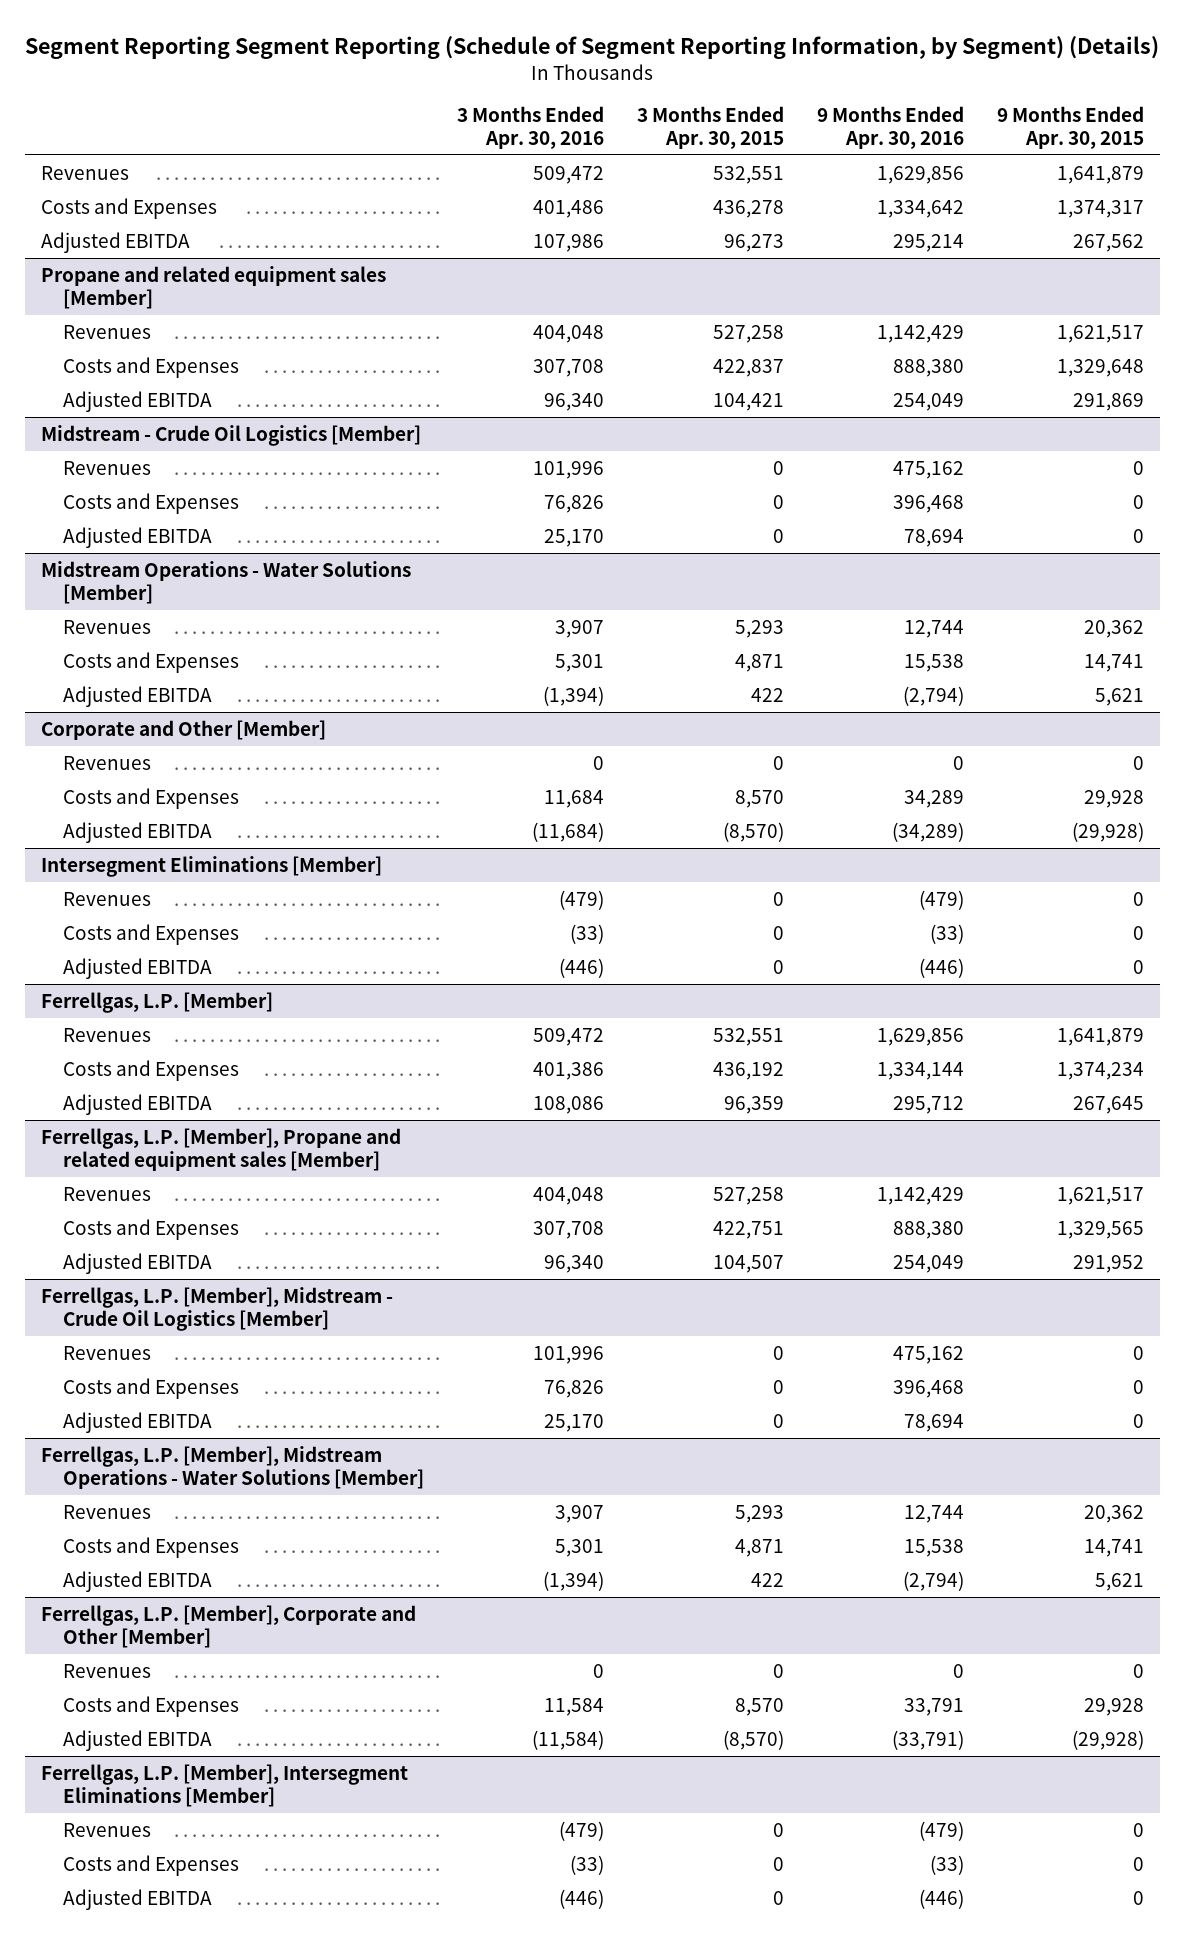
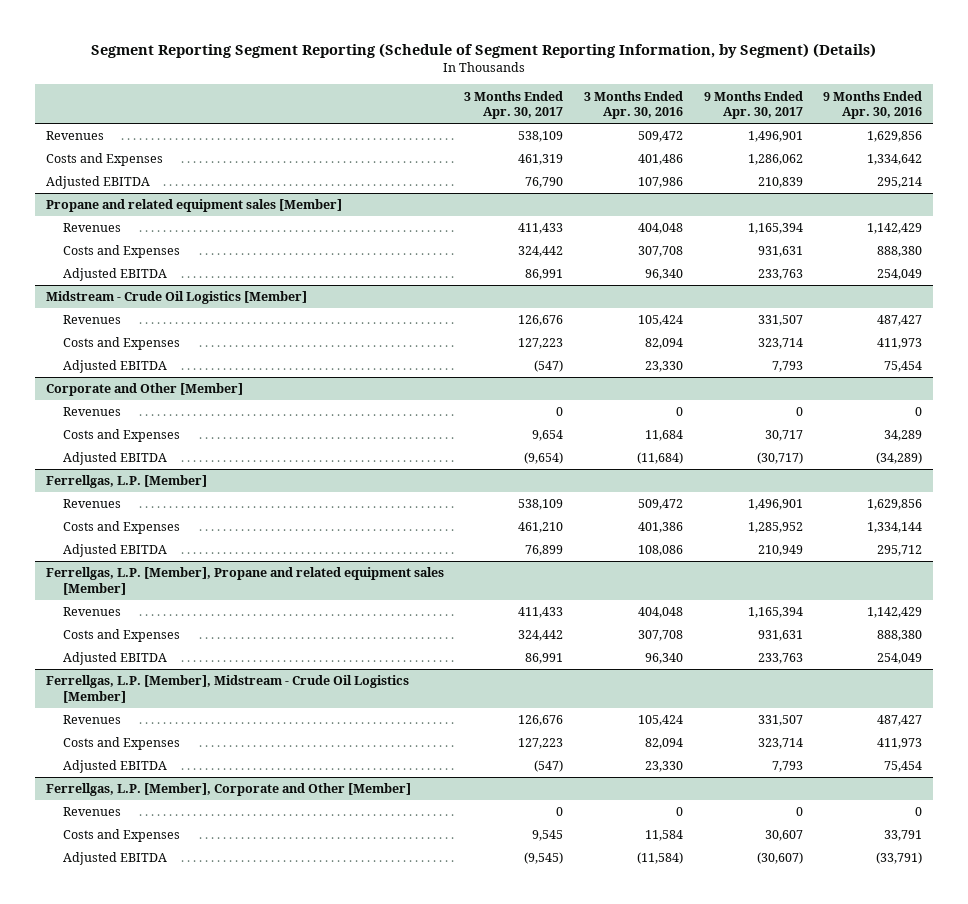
[636,106,784,150] 3 Months Ended Apr. 30, 2015 -> none
[996,106,1144,150] 9 Months Ended Apr. 30, 2015 -> none
none -> [464,90,564,120] 3 Months Ended Apr. 30, 2017
none -> [703,90,803,120] 9 Months Ended Apr. 30, 2017
[41,560,412,604] Midstream Operations - Water Solutions [Member] -> none
[62,619,151,634] Revenues -> none
[62,651,239,673] Costs and Expenses -> none
[62,685,212,707] Adjusted EBITDA -> none
[532,460,604,479] 101,996 -> [637,315,683,327] 105,424
[892,460,964,479] 475,162 -> [877,315,923,327] 487,427
[543,494,604,513] 76,826 -> [644,338,683,350] 82,094
[892,494,964,513] 396,468 -> [877,338,923,350] 411,973
[543,528,604,547] 25,170 -> [644,361,683,373] 23,330
[903,528,964,547] 78,694 -> [884,361,923,373] 75,454
[41,855,383,877] Intersegment Eliminations [Member] -> none
[62,891,151,906] Revenues -> none
[62,923,239,945] Costs and Expenses -> none
[62,957,212,979] Adjusted EBITDA -> none
[41,1445,424,1489] Ferrellgas, L.P. [Member], Midstream Operations - Water Solutions [Member] -> none
[62,1504,151,1519] Revenues -> none
[62,1536,239,1558] Costs and Expenses -> none
[62,1570,212,1592] Adjusted EBITDA -> none
[532,1345,604,1364] 101,996 -> [637,715,683,727] 105,424
[892,1345,964,1364] 475,162 -> [877,715,923,727] 487,427
[543,1379,604,1398] 76,826 -> [644,738,683,750] 82,094
[892,1379,964,1398] 396,468 -> [877,738,923,750] 411,973
[543,1413,604,1432] 25,170 -> [644,761,683,773] 23,330
[903,1413,964,1432] 78,694 -> [884,761,923,773] 75,454
[41,1763,409,1807] Ferrellgas, L.P. [Member], Intersegment Eliminations [Member] -> none
[62,1822,151,1837] Revenues -> none
[62,1854,239,1876] Costs and Expenses -> none
[62,1888,212,1910] Adjusted EBITDA -> none

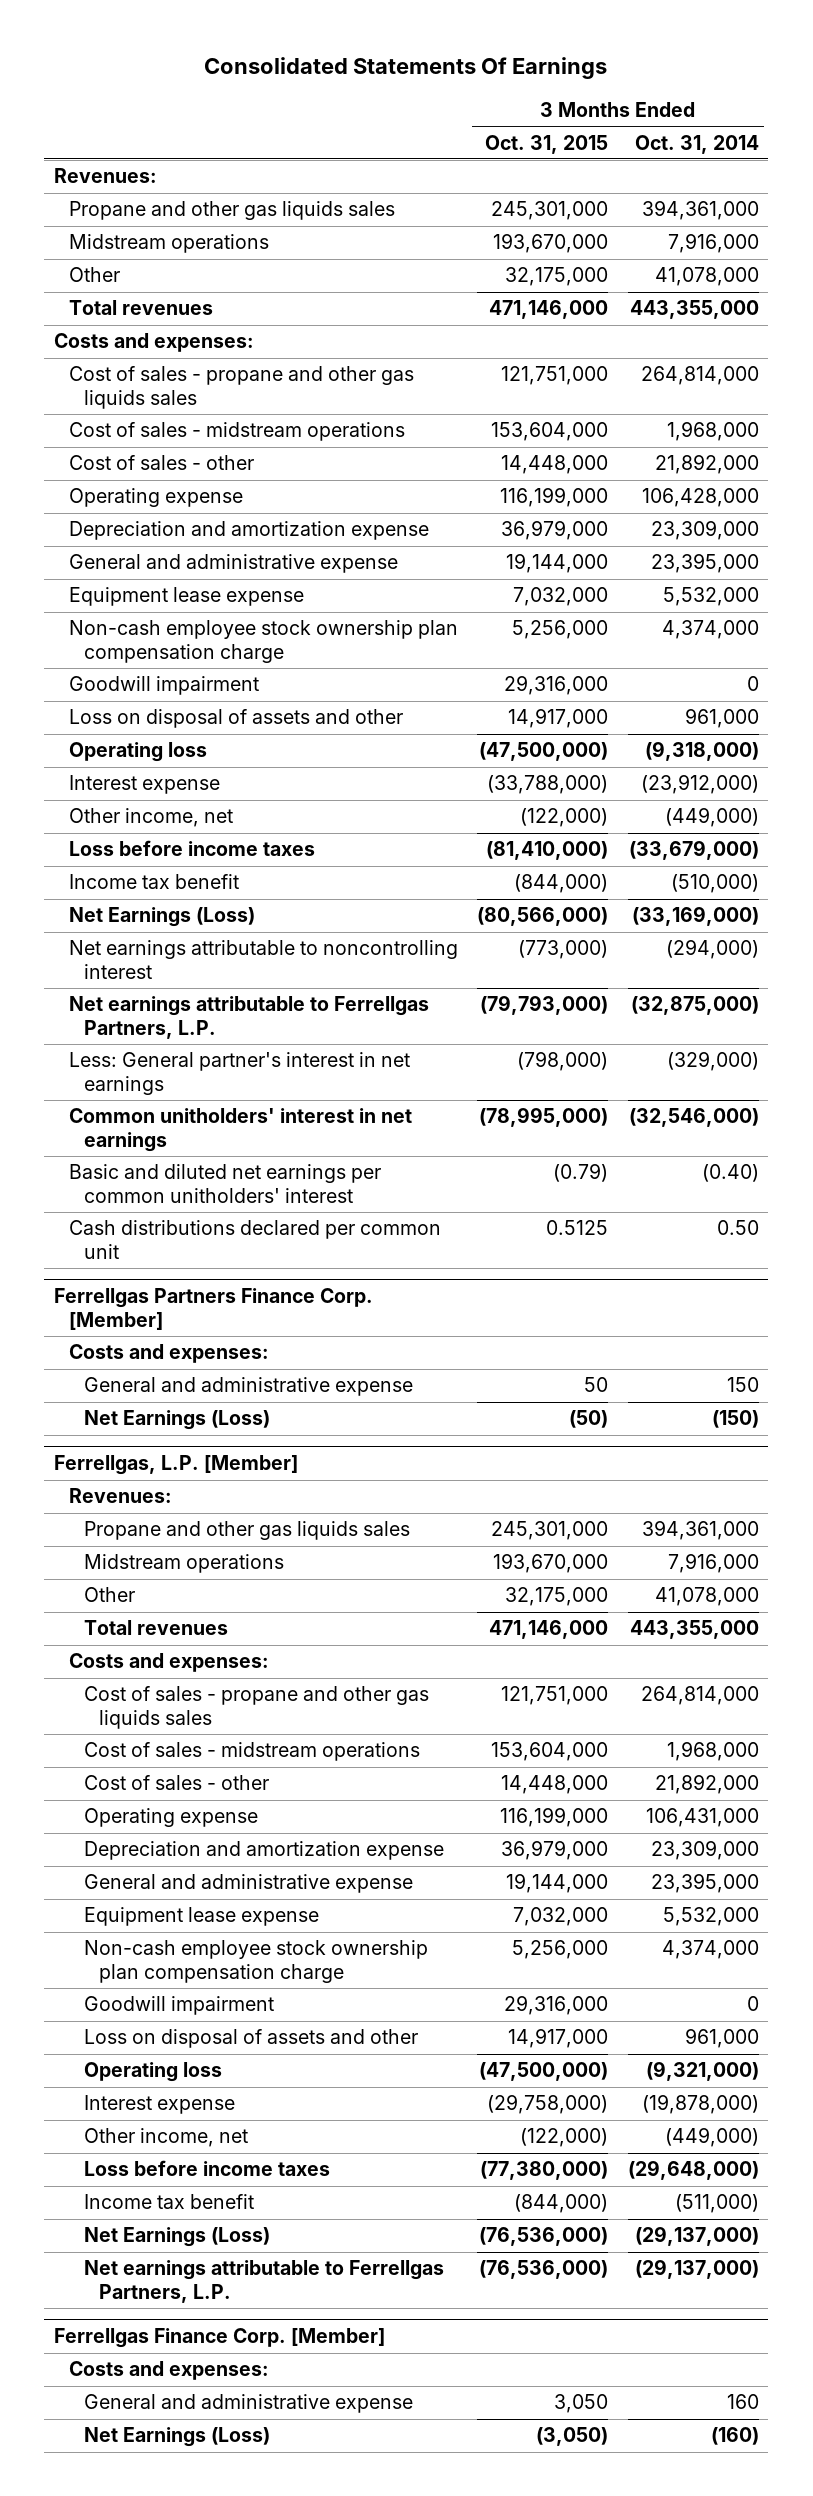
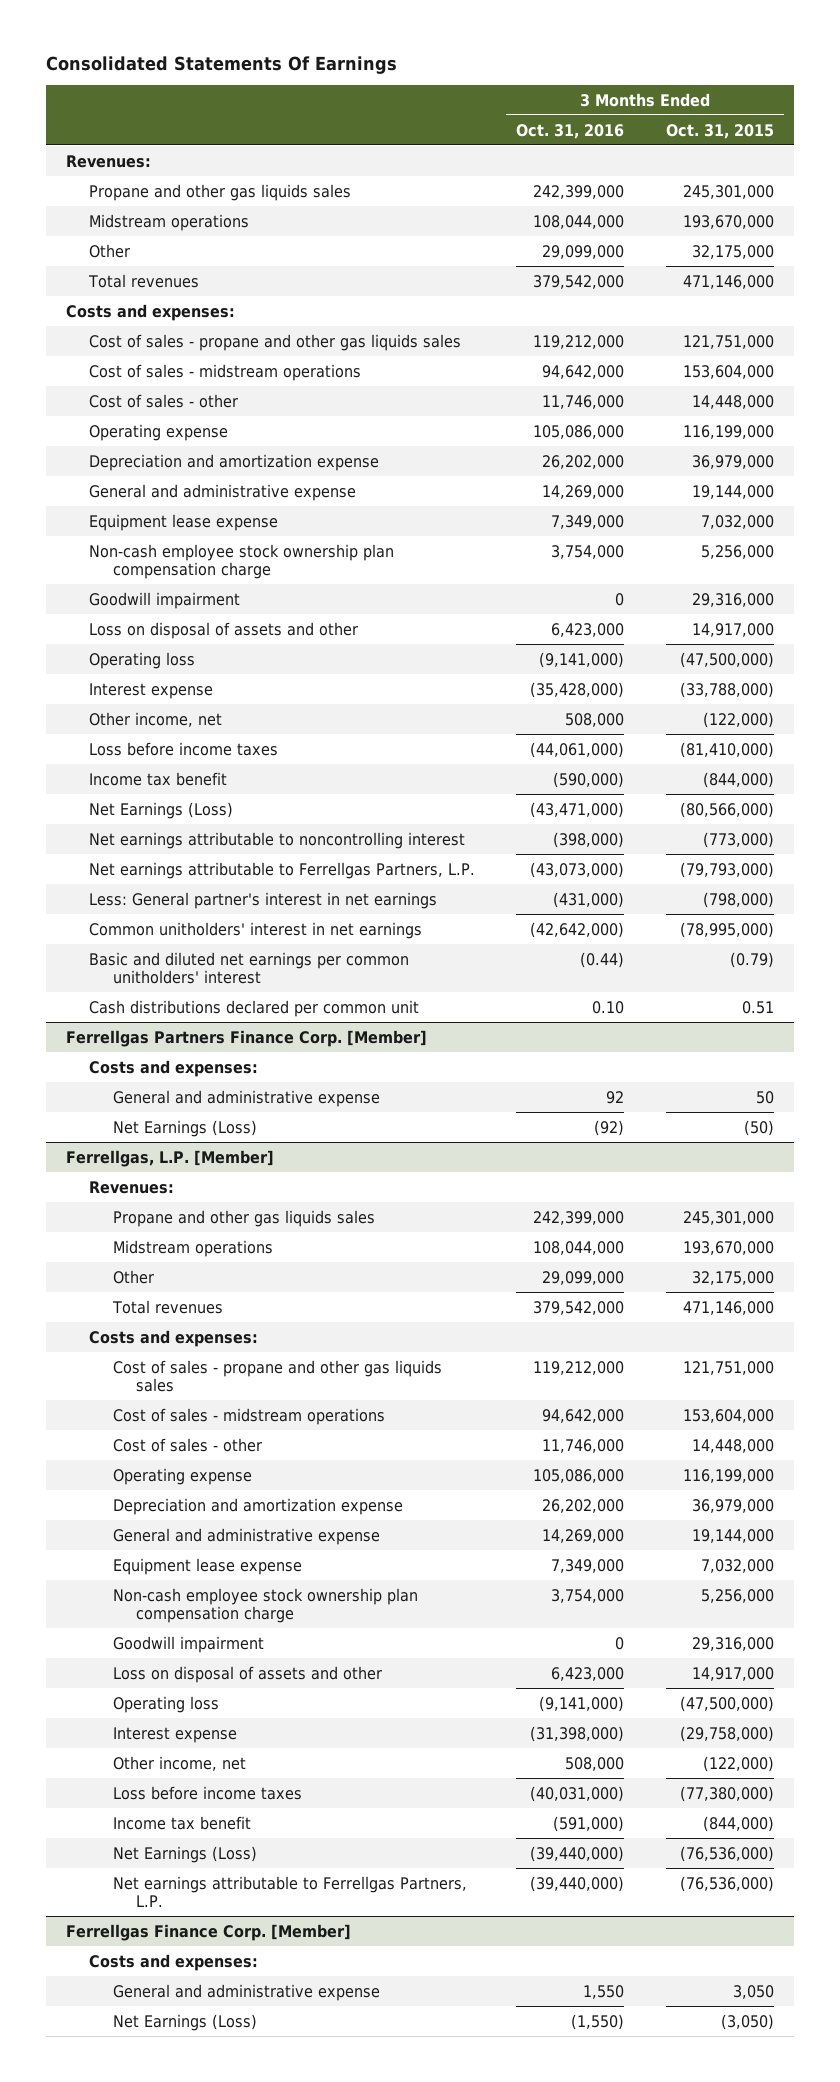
[634,134,759,154] Oct. 31, 2014 -> none
none -> [516,123,625,139] Oct. 31, 2016
[546,1220,609,1236] 0.5125 -> [741,1000,774,1014] 0.51

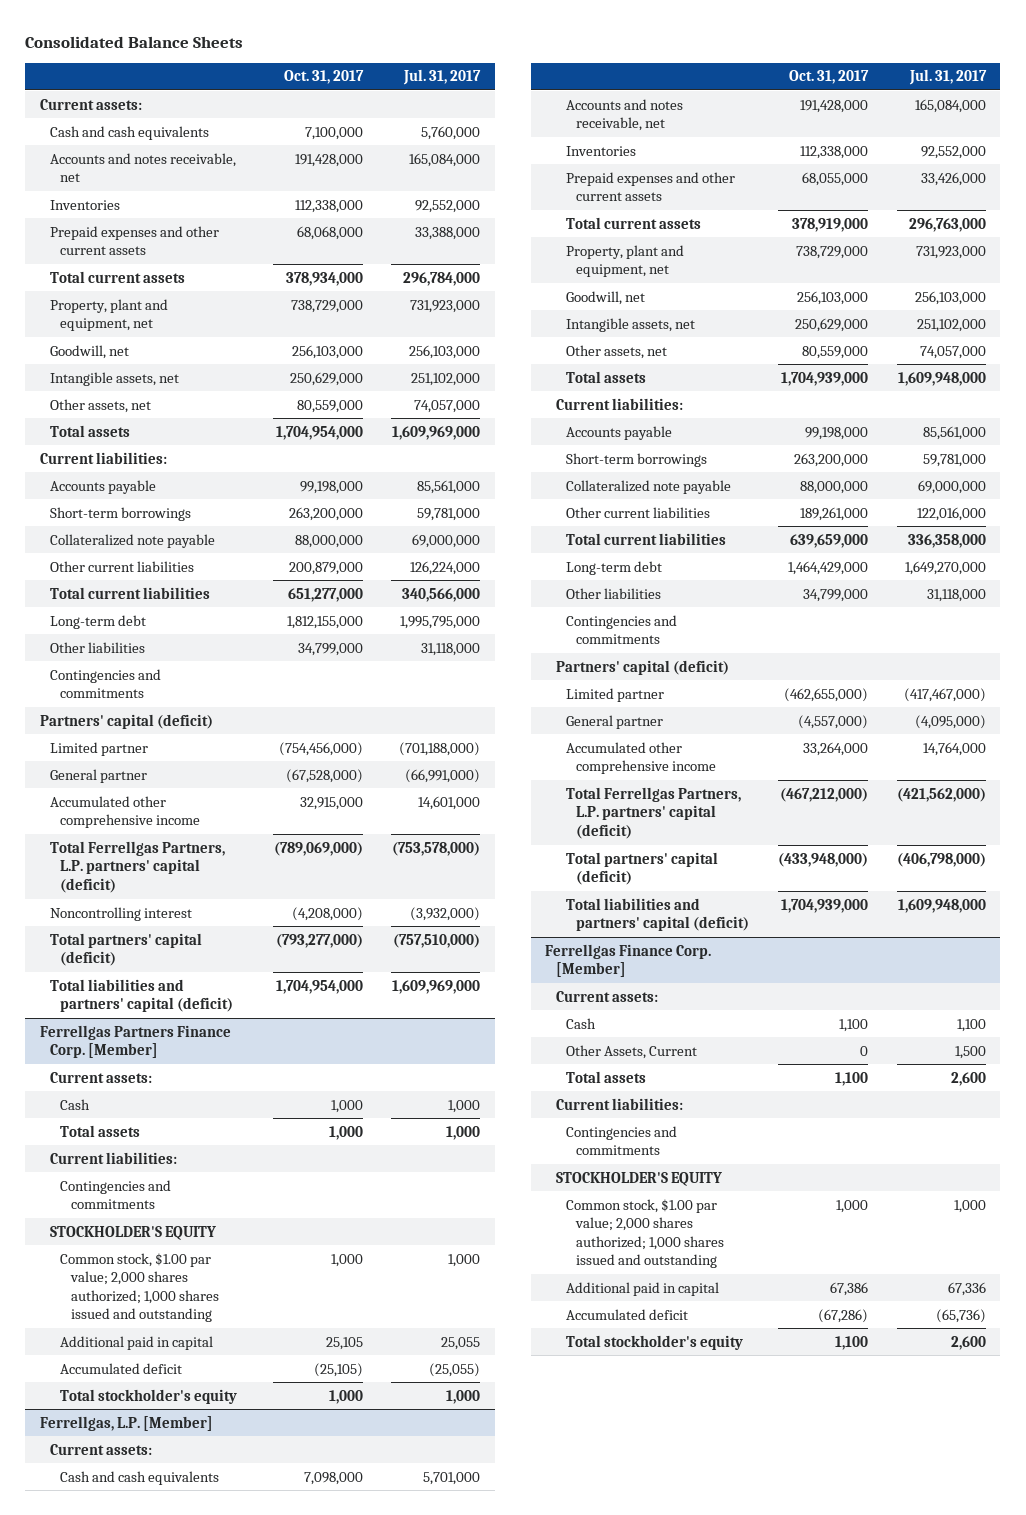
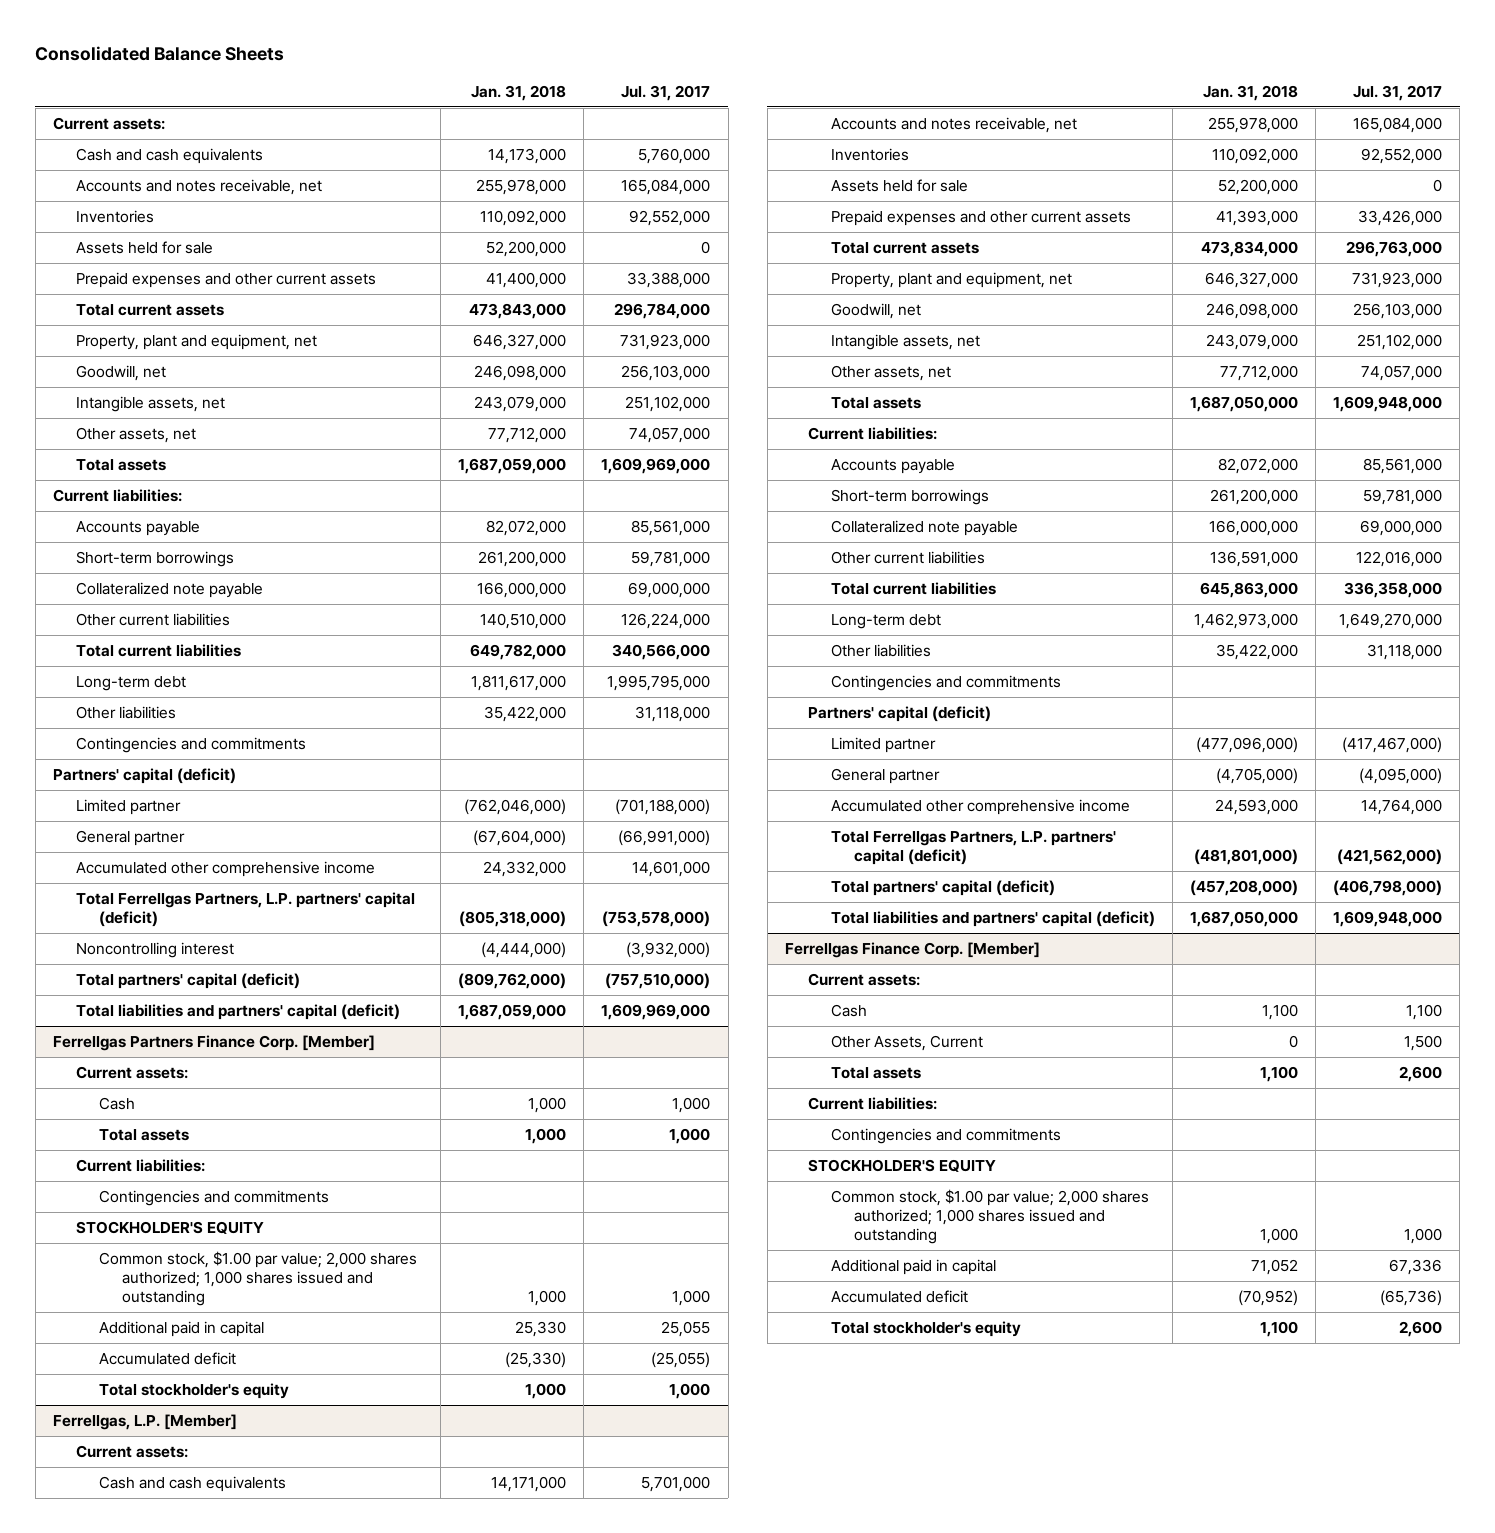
[283,70,364,85] Oct. 31, 2017 -> none
none -> [471,84,567,101] Jan. 31, 2018
none -> [75,241,213,255] Assets held for sale
none -> [830,179,968,193] Assets held for sale

